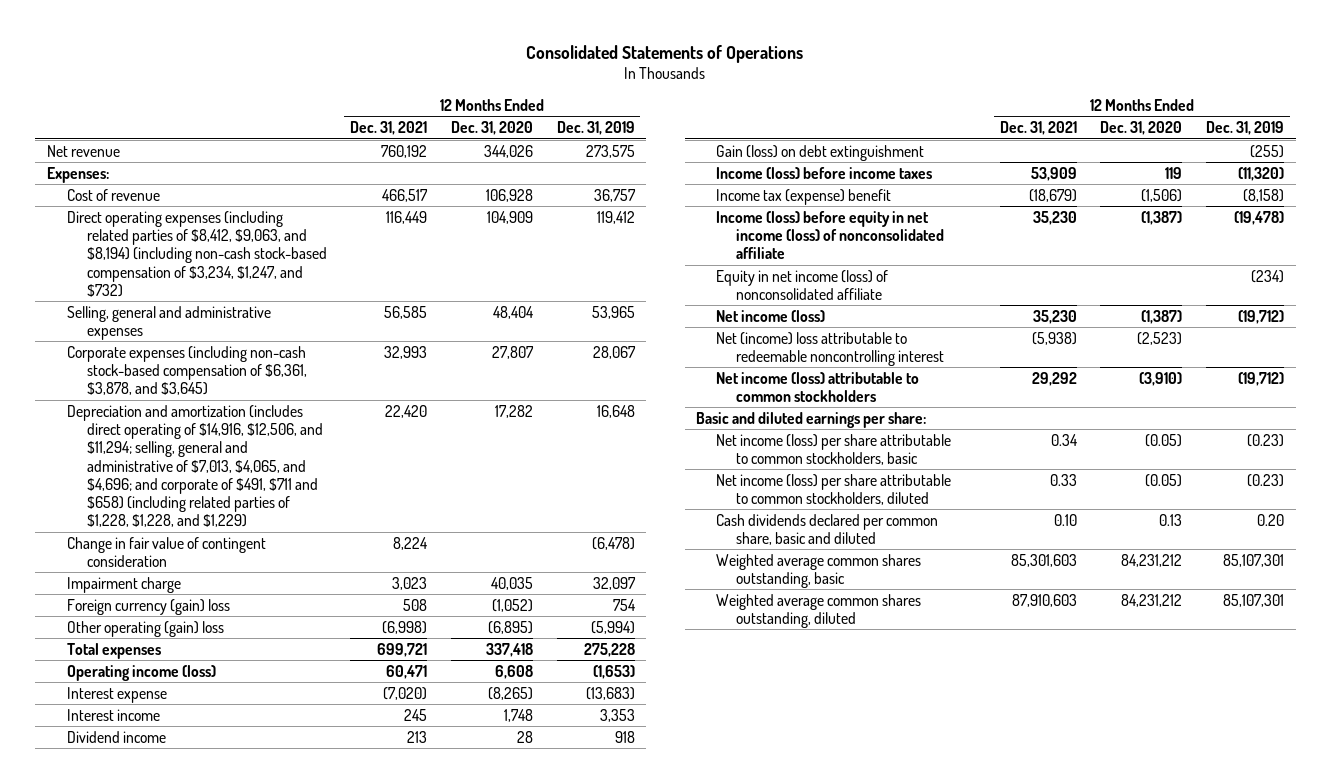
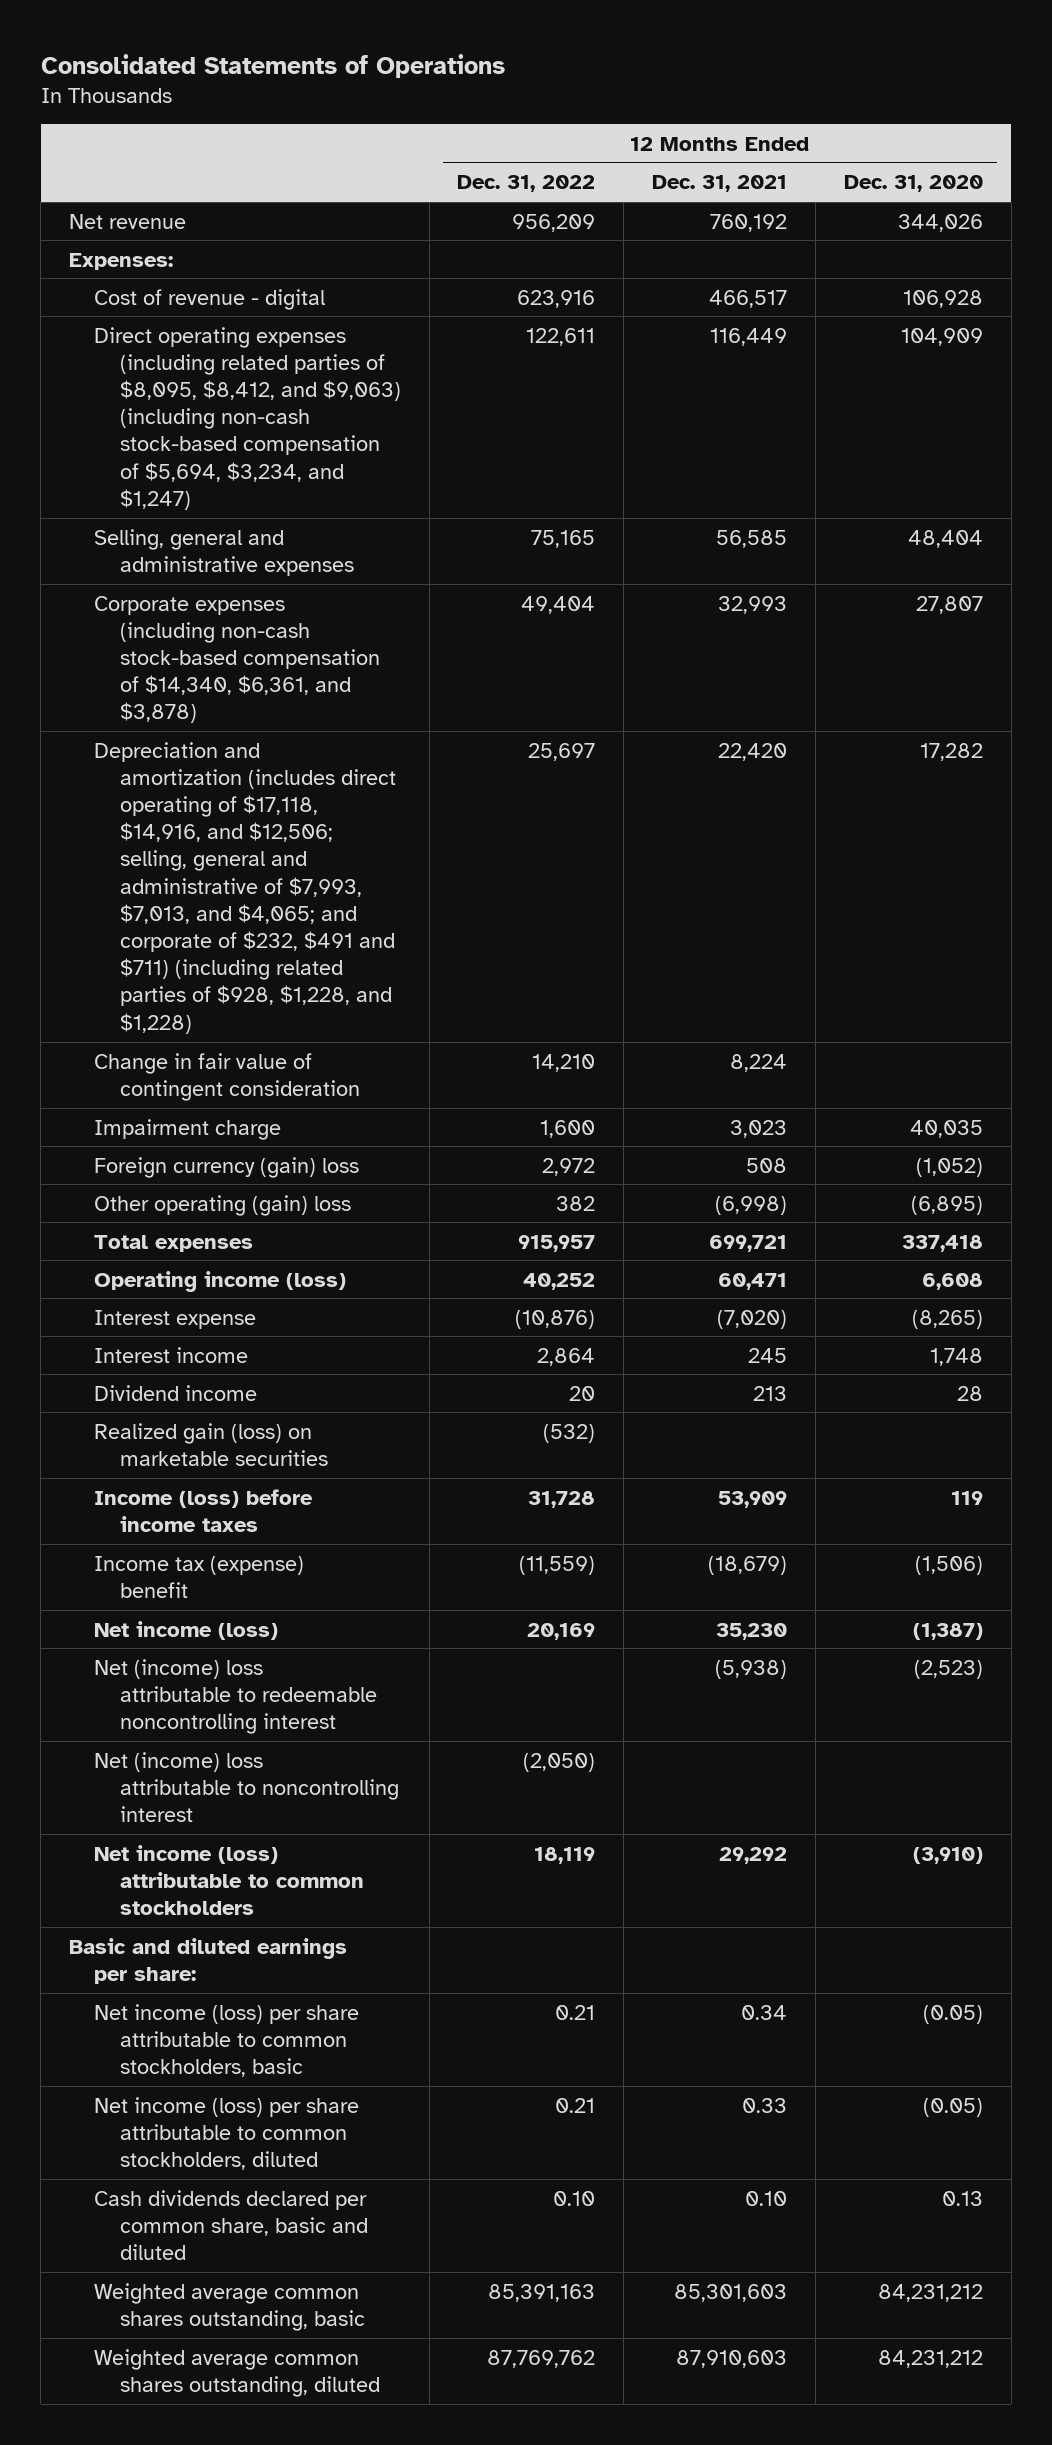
[556,121,635,136] Dec. 31, 2019 -> none
none -> [457,175,596,193] Dec. 31, 2022
[66,188,160,201] Cost of revenue -> [94,288,326,310] Cost of revenue - digital
[66,210,327,297] Direct operating expenses (including related parties of $8,412, $9,063, and $8,194) (including non-cash stock-based compensation of $3,234, $1,247, and $732) -> [94,326,401,510] Direct operating expenses (including related parties of $8,095, $8,412, and $9,063) (including non-cash stock-based compensation of $5,694, $3,234, and $1,247)
[66,345,307,396] Corporate expenses (including non-cash stock-based compensation of $6,361, $3,878, and $3,645) -> [94,595,380,724] Corporate expenses (including non-cash stock-based compensation of $14,340, $6,361, and $3,878)
[66,404,323,528] Depreciation and amortization (includes direct operating of $14,916, $12,506, and $11,294; selling, general and administrative of $7,013, $4,065, and $4,696; and corporate of $491, $711 and $658) (including related parties of $1,228, $1,228, and $1,229) -> [94,741,396,1034] Depreciation and amortization (includes direct operating of $17,118, $14,916, and $12,506; selling, general and administrative of $7,993, $7,013, and $4,065; and corporate of $232, $491 and $711) (including related parties of $928, $1,228, and $1,228)
[716,144,925,161] Gain (loss) on debt extinguishment -> none
none -> [94,1422,328,1466] Realized gain (loss) on marketable securities
[716,210,945,260] Income (loss) before equity in net income (loss) of nonconsolidated affiliate -> none
[716,269,889,300] Equity in net income (loss) of nonconsolidated affiliate -> none
none -> [94,1751,399,1822] Net (income) loss attributable to noncontrolling interest

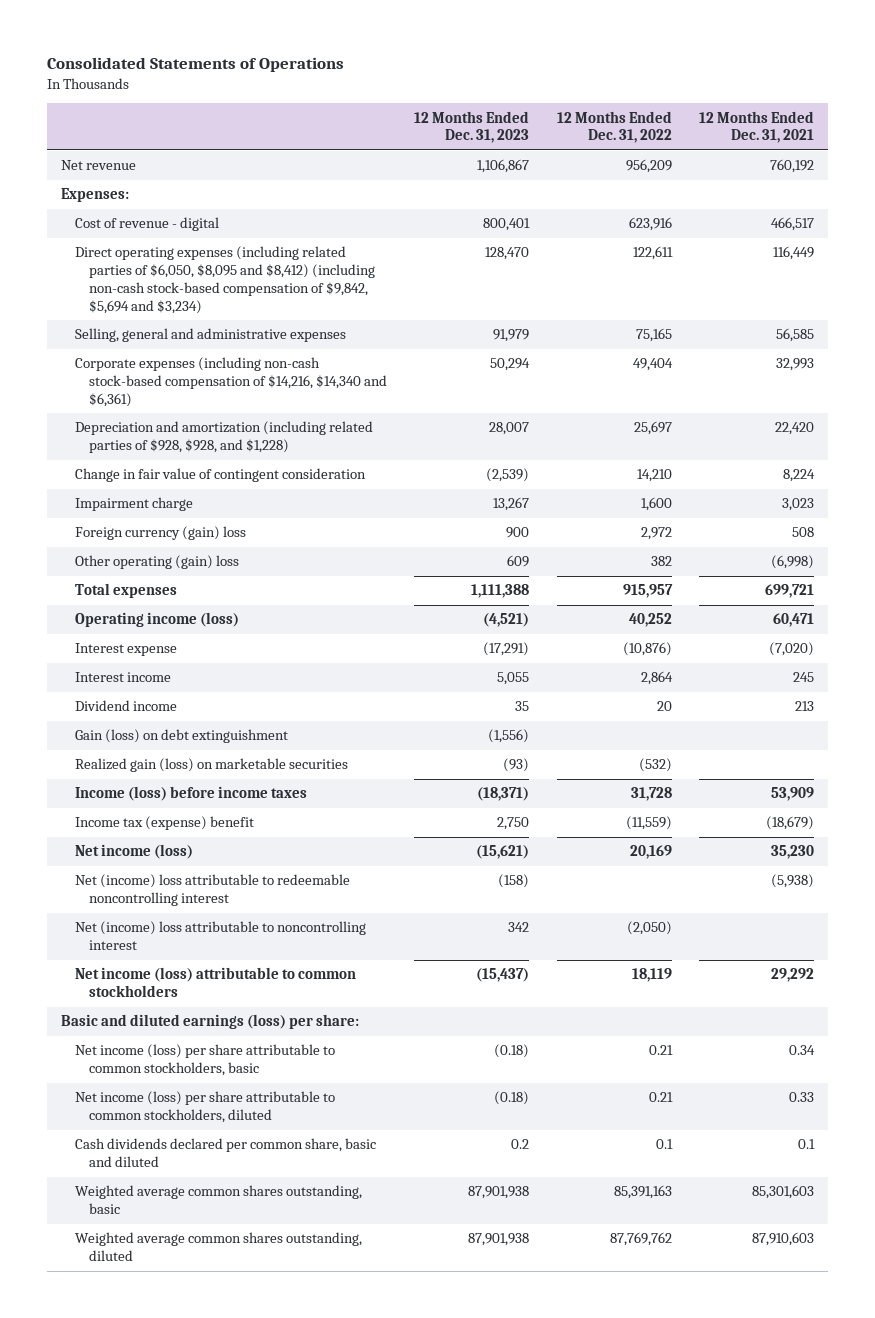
[843,175,983,193] Dec. 31, 2020 -> none
none -> [414,110,530,144] 12 Months Ended Dec. 31, 2023
[94,326,401,510] Direct operating expenses (including related parties of $8,095, $8,412, and $9,063) (including non-cash stock-based compensation of $5,694, $3,234, and $1,247) -> [74,246,375,314] Direct operating expenses (including related parties of $6,050, $8,095 and $8,412) (including non-cash stock-based compensation of $9,842, $5,694 and $3,234)
[94,595,380,724] Corporate expenses (including non-cash stock-based compensation of $14,340, $6,361, and $3,878) -> [74,357,387,407] Corporate expenses (including non-cash stock-based compensation of $14,216, $14,340 and $6,361)
[94,741,396,1034] Depreciation and amortization (includes direct operating of $17,118, $14,916, and $12,506; selling, general and administrative of $7,993, $7,013, and $4,065; and corporate of $232, $491 and $711) (including related parties of $928, $1,228, and $1,228) -> [74,421,373,454] Depreciation and amortization (including related parties of $928, $928, and $1,228)
none -> [74,729,288,744] Gain (loss) on debt extinguishment
[68,1937,347,1984] Basic and diluted earnings per share: -> [60,1014,359,1030] Basic and diluted earnings (loss) per share:
[553,2190,596,2206] 0.10 -> [655,1139,673,1150] 0.1
[745,2190,788,2206] 0.10 -> [798,1139,816,1150] 0.1

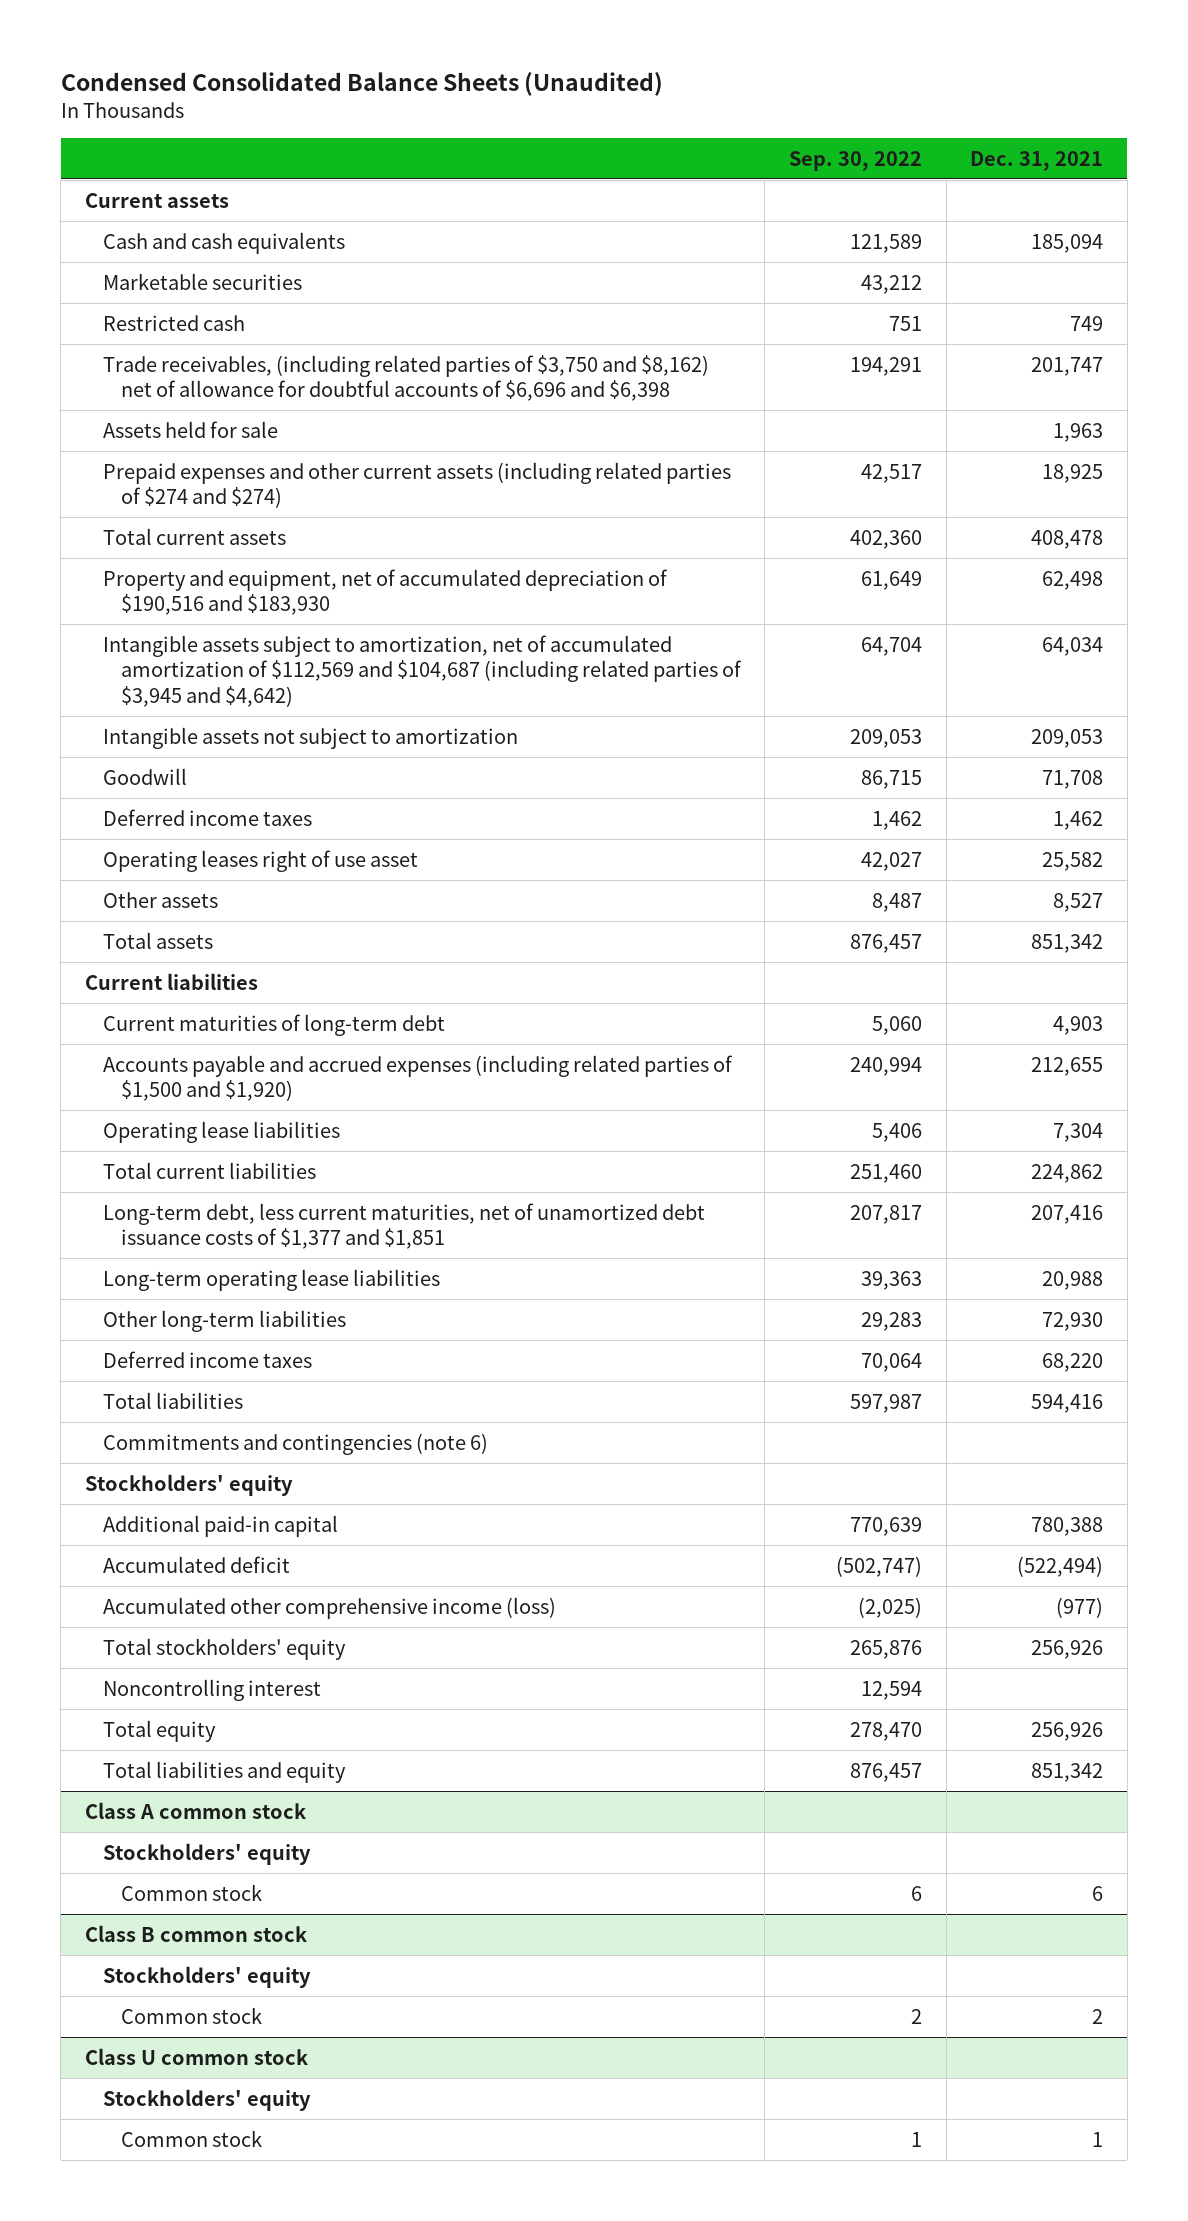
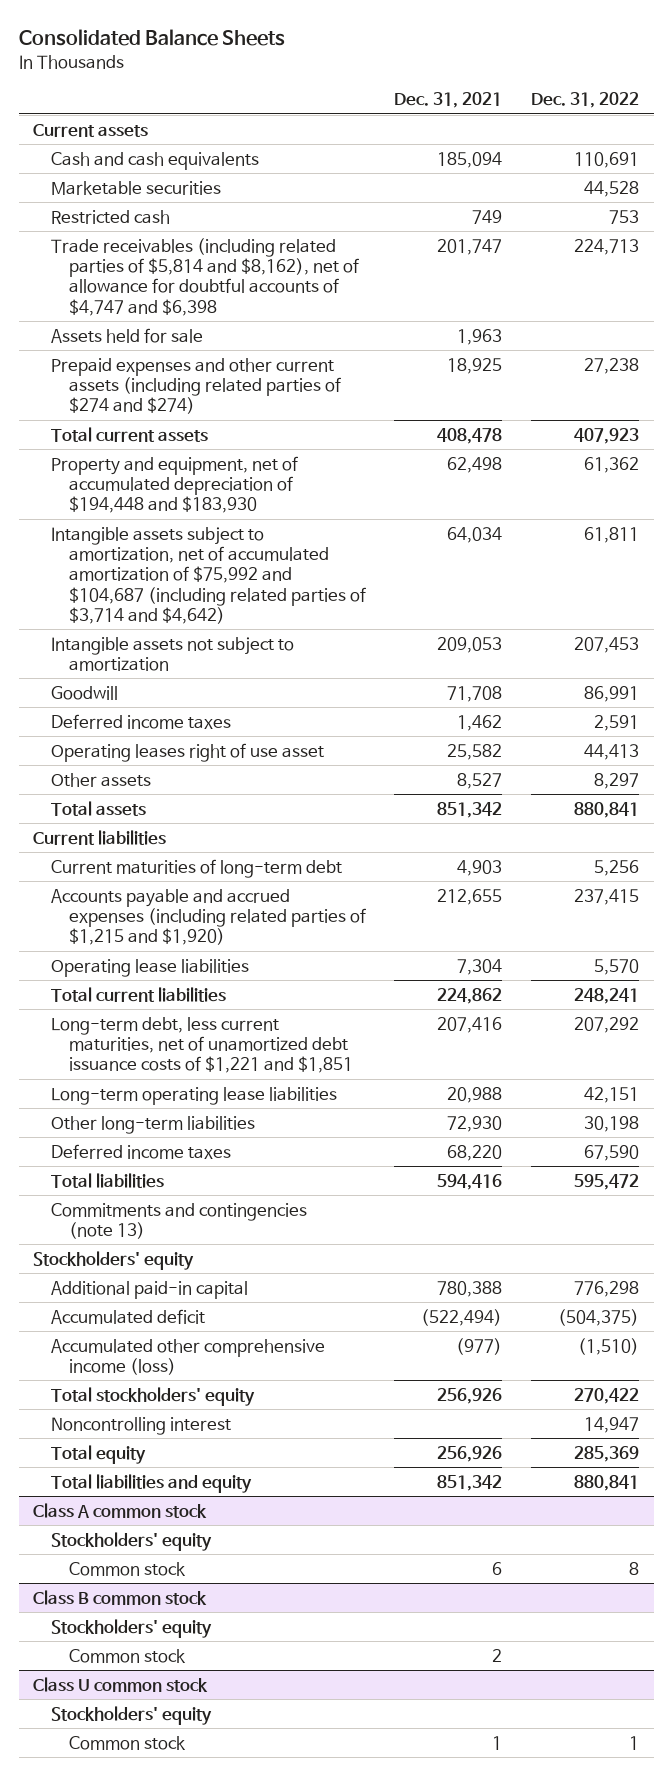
[60,72,663,97] Condensed Consolidated Balance Sheets (Unaudited) -> [18,28,285,46] Consolidated Balance Sheets
[789,150,923,171] Sep. 30, 2022 -> none
none -> [531,92,640,109] Dec. 31, 2022
[102,354,709,402] Trade receivables, (including related parties of $3,750 and $8,162) net of allowance for doubtful accounts of $6,696 and $6,398 -> [50,237,359,316] Trade receivables (including related parties of $5,814 and $8,162), net of allowance for doubtful accounts of $4,747 and $6,398
[102,568,668,616] Property and equipment, net of accumulated depreciation of $190,516 and $183,930 -> [50,455,298,514] Property and equipment, net of accumulated depreciation of $194,448 and $183,930
[102,634,742,708] Intangible assets subject to amortization, net of accumulated amortization of $112,569 and $104,687 (including related parties of $3,945 and $4,642) -> [50,526,366,624] Intangible assets subject to amortization, net of accumulated amortization of $75,992 and $104,687 (including related parties of $3,714 and $4,642)
[102,1054,733,1102] Accounts payable and accrued expenses (including related parties of $1,500 and $1,920) -> [50,888,366,946] Accounts payable and accrued expenses (including related parties of $1,215 and $1,920)
[102,1202,705,1250] Long-term debt, less current maturities, net of unamortized debt issuance costs of $1,377 and $1,851 -> [50,1016,353,1074] Long-term debt, less current maturities, net of unamortized debt issuance costs of $1,221 and $1,851
[102,1432,488,1455] Commitments and contingencies (note 6) -> [50,1202,307,1239] Commitments and contingencies (note 13)

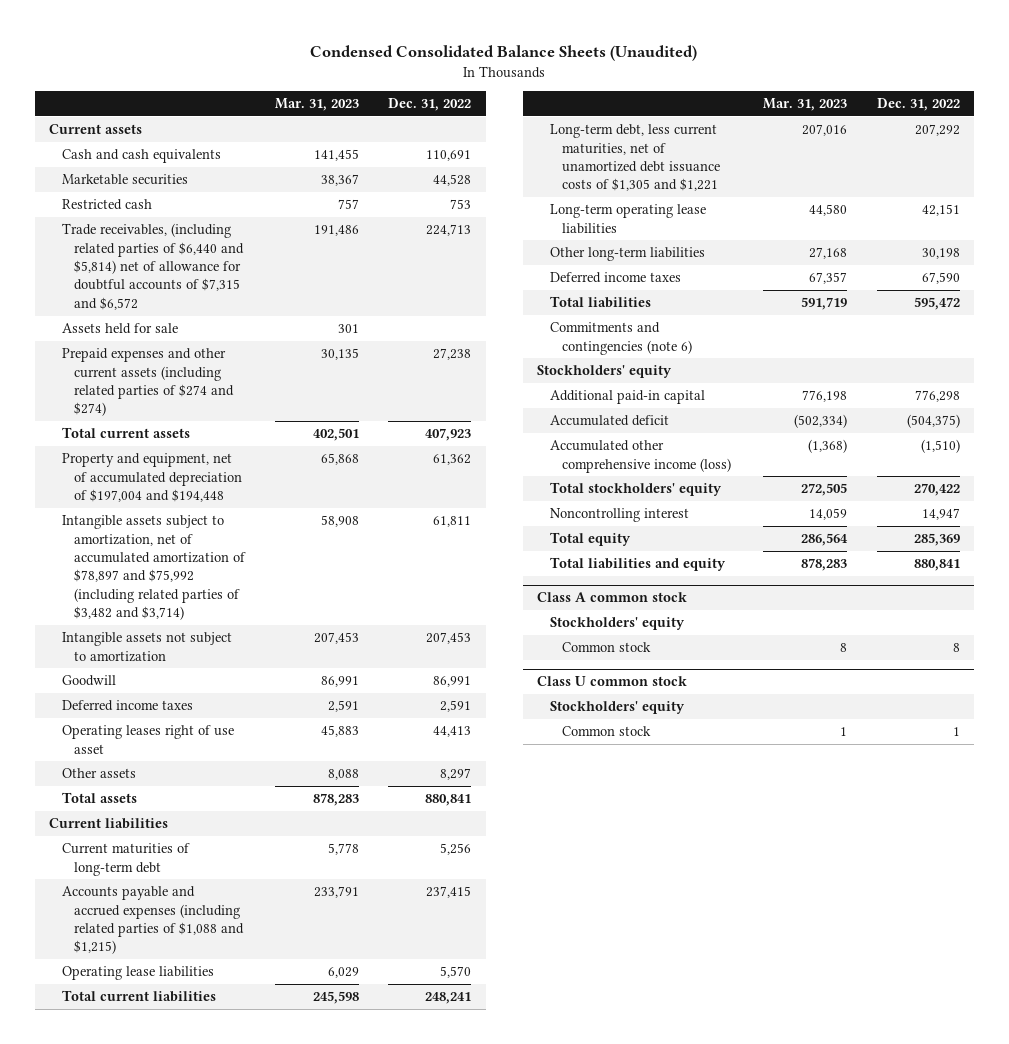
[18,28,285,46] Consolidated Balance Sheets -> [310,44,698,61] Condensed Consolidated Balance Sheets (Unaudited)
[394,92,503,109] Dec. 31, 2021 -> none
none -> [274,98,359,112] Mar. 31, 2023
[50,237,359,316] Trade receivables (including related parties of $5,814 and $8,162), net of allowance for doubtful accounts of $4,747 and $6,398 -> [61,223,245,310] Trade receivables, (including related parties of $6,440 and $5,814) net of allowance for doubtful accounts of $7,315 and $6,572
[50,455,298,514] Property and equipment, net of accumulated depreciation of $194,448 and $183,930 -> [61,453,243,503] Property and equipment, net of accumulated depreciation of $197,004 and $194,448
[50,526,366,624] Intangible assets subject to amortization, net of accumulated amortization of $75,992 and $104,687 (including related parties of $3,714 and $4,642) -> [61,515,247,621] Intangible assets subject to amortization, net of accumulated amortization of $78,897 and $75,992 (including related parties of $3,482 and $3,714)
[50,888,366,946] Accounts payable and accrued expenses (including related parties of $1,215 and $1,920) -> [61,886,245,955] Accounts payable and accrued expenses (including related parties of $1,088 and $1,215)
[50,1016,353,1074] Long-term debt, less current maturities, net of unamortized debt issuance costs of $1,221 and $1,851 -> [549,124,721,192] Long-term debt, less current maturities, net of unamortized debt issuance costs of $1,305 and $1,221
[50,1202,307,1239] Commitments and contingencies (note 13) -> [549,322,693,355] Commitments and contingencies (note 6)
[32,1589,207,1605] Class B common stock -> none
[50,1618,212,1638] Stockholders' equity -> none
[68,1648,186,1663] Common stock -> none

